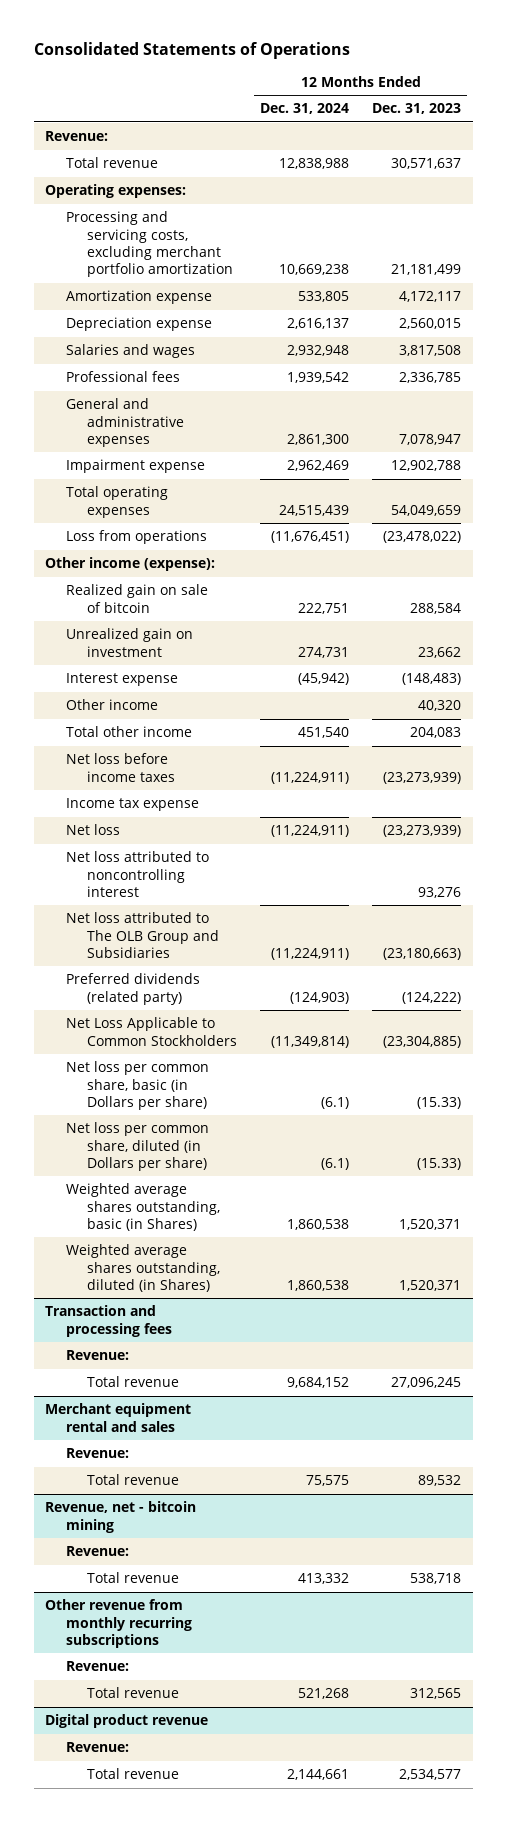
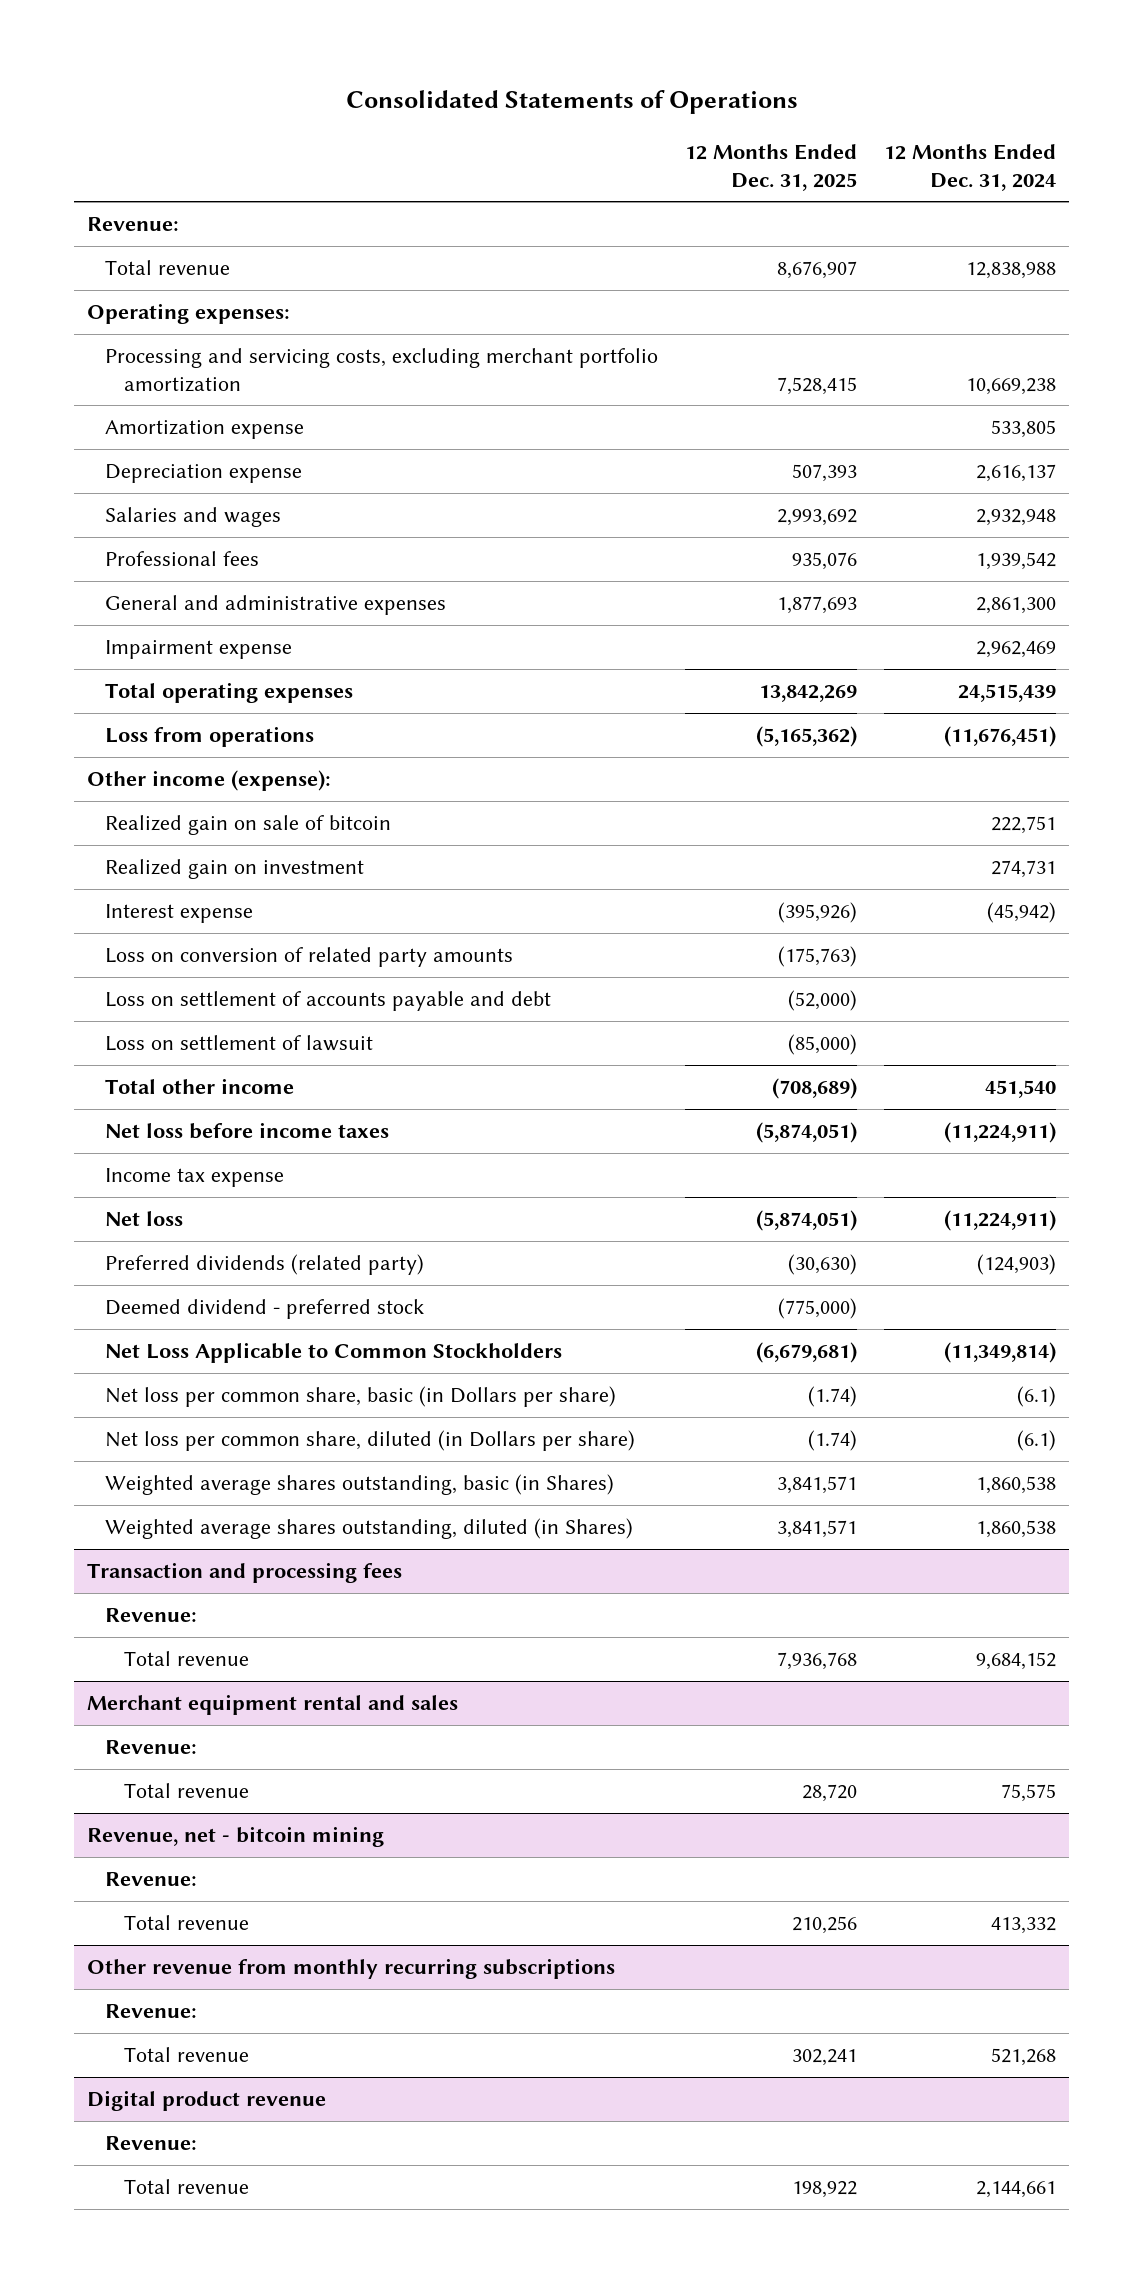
[372,103,462,115] Dec. 31, 2023 -> none
none -> [685,144,858,191] 12 Months Ended Dec. 31, 2025
[65,628,193,657] Unrealized gain on investment -> [105,858,365,879] Realized gain on investment
[65,699,158,711] Other income -> none
none -> [105,946,514,967] Loss on conversion of related party amounts
none -> [105,990,552,1011] Loss on settlement of accounts payable and debt
none -> [105,1034,374,1051] Loss on settlement of lawsuit
[65,851,209,897] Net loss attributed to noncontrolling interest -> none
[65,912,219,958] Net loss attributed to The OLB Group and Subsidiaries -> none
none -> [105,1298,425,1319] Deemed dividend - preferred stock

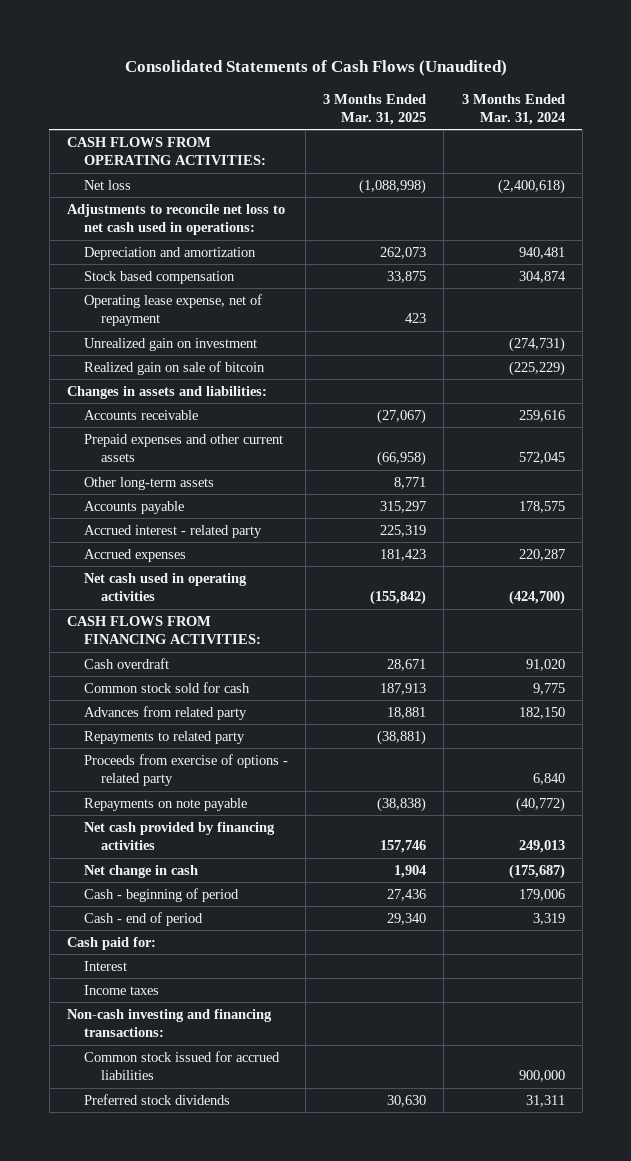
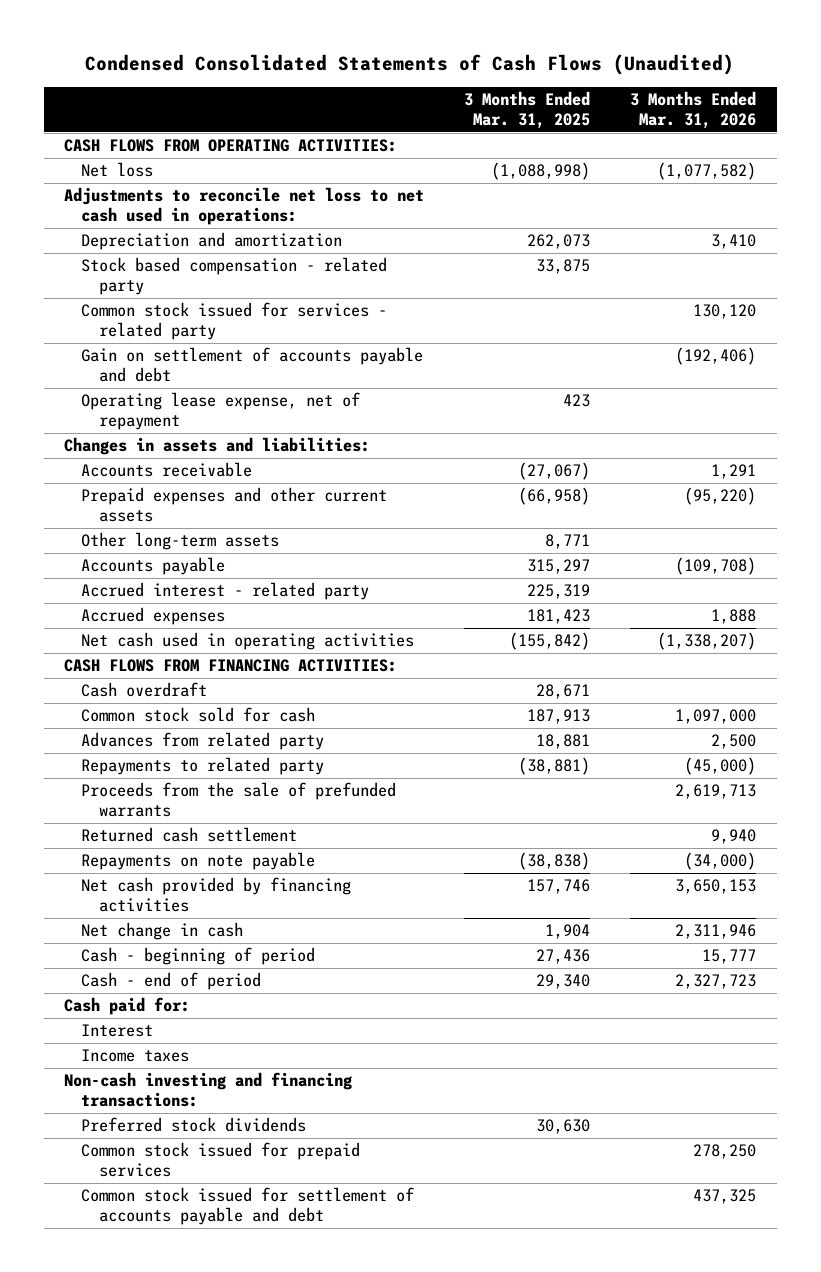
[124,59,507,76] Consolidated Statements of Cash Flows (Unaudited) -> [85,54,735,76] Condensed Consolidated Statements of Cash Flows (Unaudited)
[461,93,565,126] 3 Months Ended Mar. 31, 2024 -> none
none -> [630,91,757,129] 3 Months Ended Mar. 31, 2026
[83,270,235,284] Stock based compensation -> [81,257,388,296] Stock based compensation - related party
none -> [81,302,388,341] Common stock issued for services - related party
none -> [81,347,424,383] Gain on settlement of accounts payable and debt
[83,337,257,351] Unrealized gain on investment -> none
[83,360,265,375] Realized gain on sale of bitcoin -> none
[83,753,288,787] Proceeds from exercise of options - related party -> [81,782,397,818] Proceeds from the sale of prefunded warrants
none -> [81,827,298,843] Returned cash settlement
[83,1050,280,1081] Common stock issued for accrued liabilities -> none
none -> [81,1142,361,1178] Common stock issued for prepaid services
none -> [81,1187,415,1226] Common stock issued for settlement of accounts payable and debt

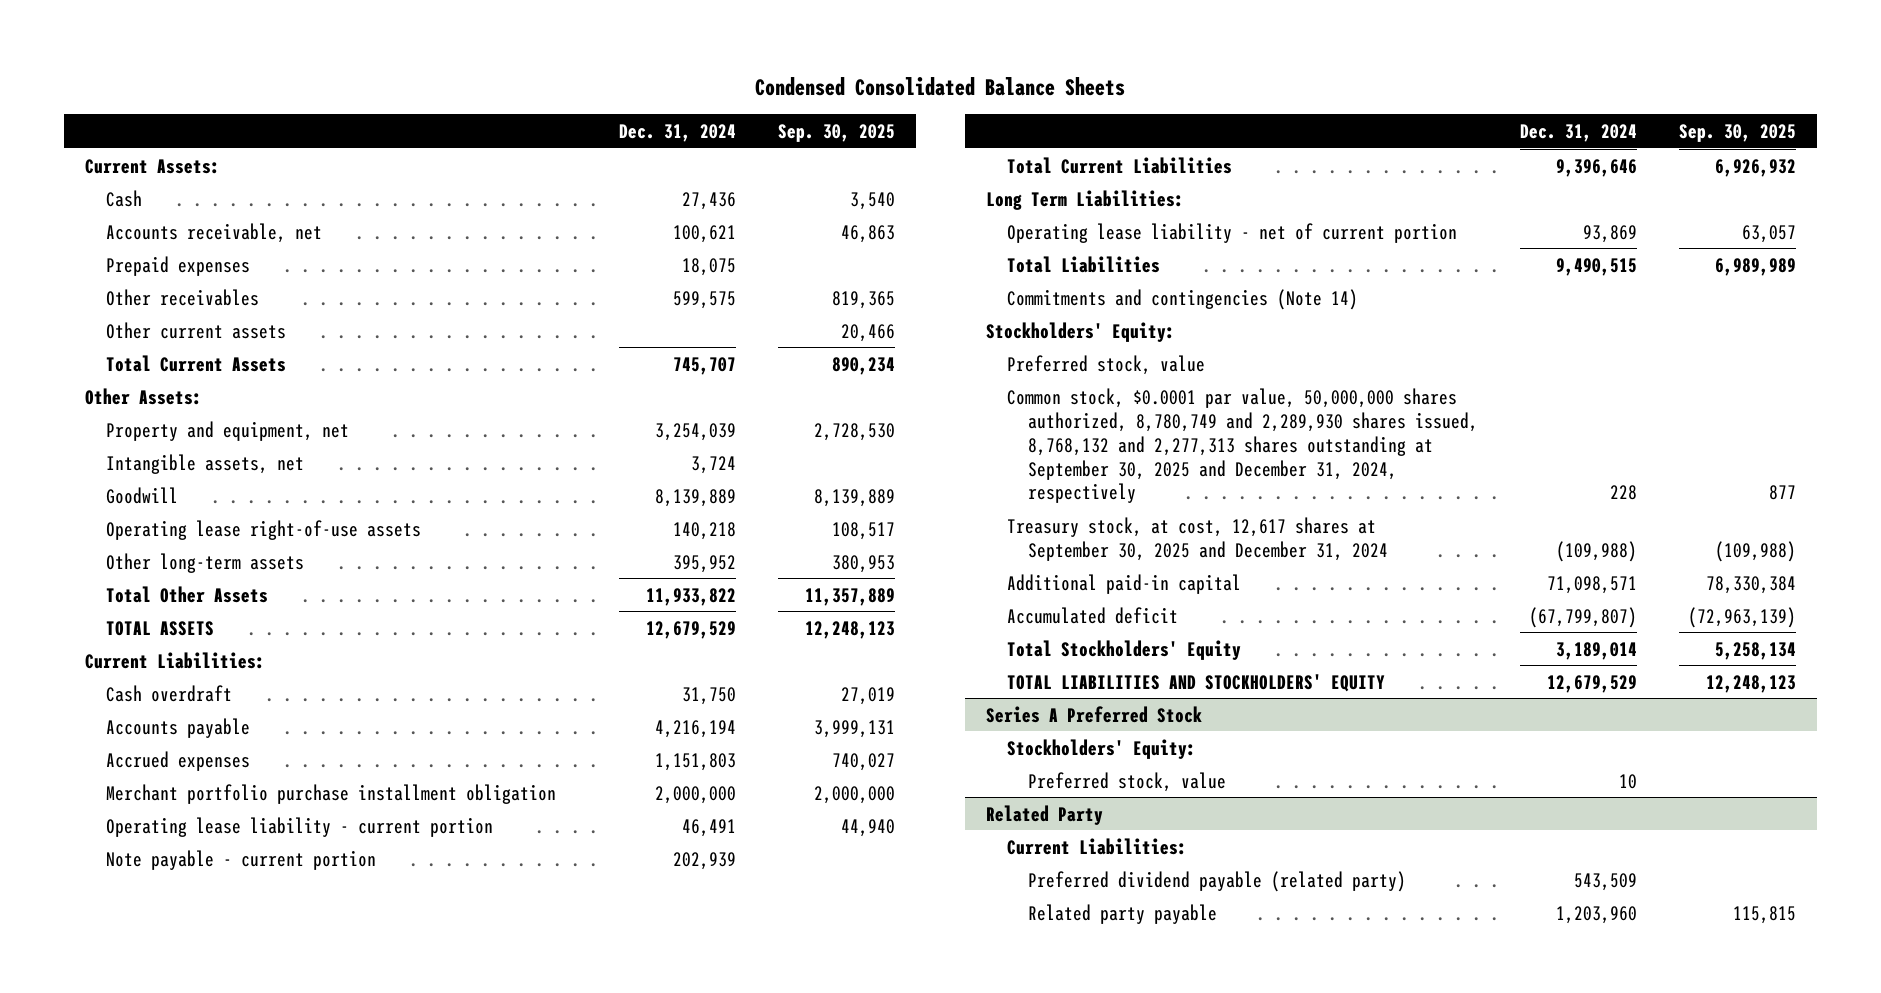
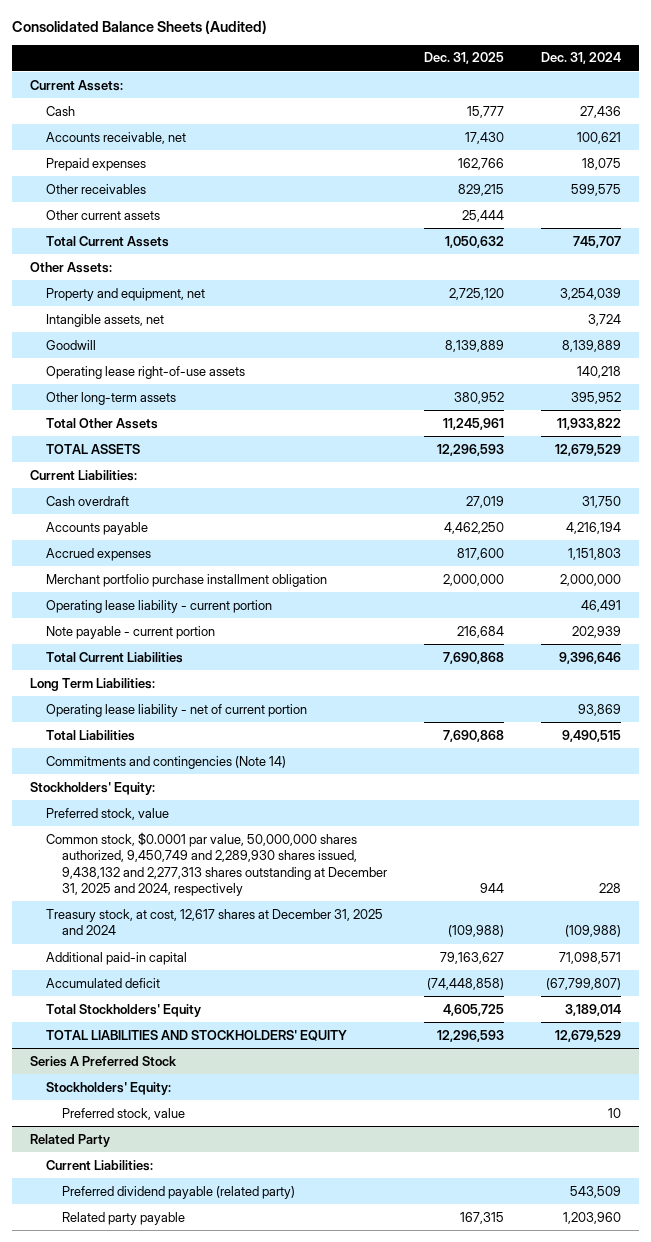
[755,76,1126,96] Condensed Consolidated Balance Sheets -> [11,19,267,34] Consolidated Balance Sheets (Audited)
[777,124,895,143] Sep. 30, 2025 -> none
none -> [423,52,504,65] Dec. 31, 2025
[1007,387,1479,504] Common stock, $0.0001 par value, 50,000,000 shares authorized, 8,780,749 and 2,289,930 shares issued, 8,768,132 and 2,277,313 shares outstanding at September 30, 2025 and December 31, 2024, respectively -> [46,831,387,897] Common stock, $0.0001 par value, 50,000,000 shares authorized, 9,450,749 and 2,289,930 shares issued, 9,438,132 and 2,277,313 shares outstanding at December 31, 2025 and 2024, respectively
[1007,516,1389,561] Treasury stock, at cost, 12,617 shares at September 30, 2025 and December 31, 2024 -> [46,908,384,936] Treasury stock, at cost, 12,617 shares at December 31, 2025 and 2024

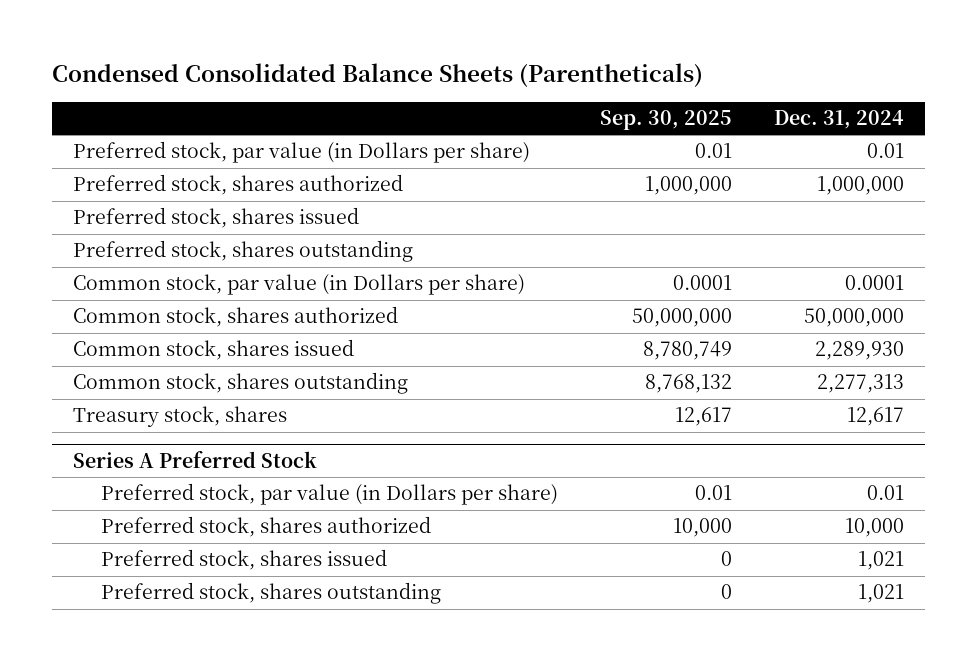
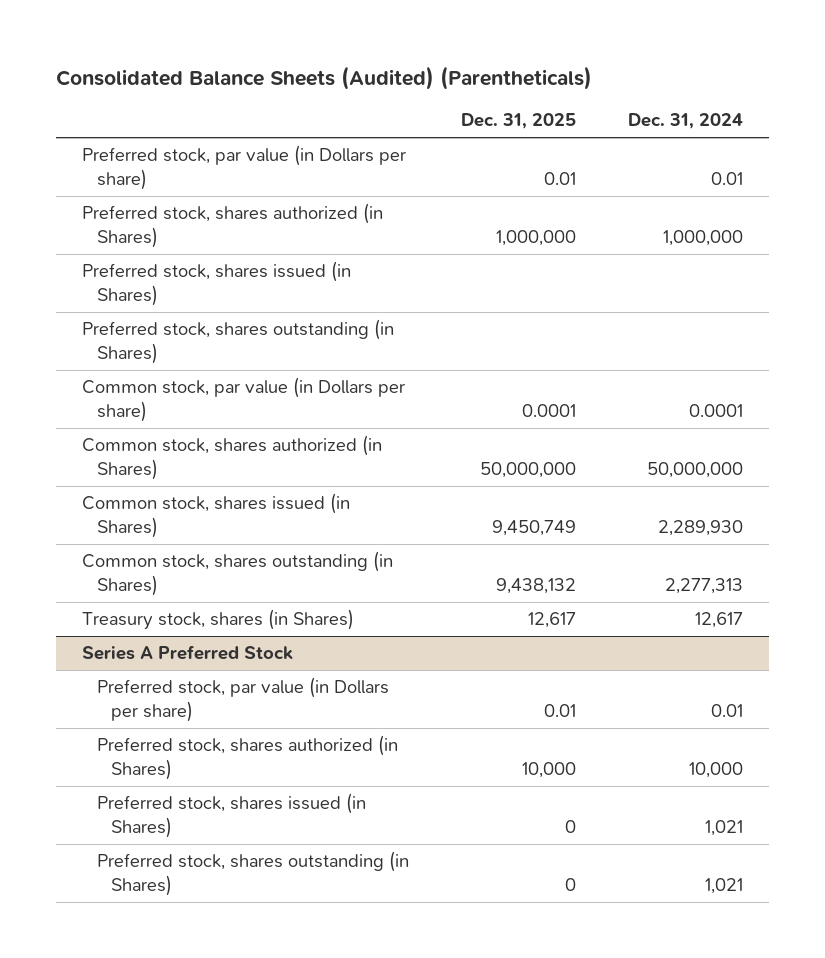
[51,63,703,88] Condensed Consolidated Balance Sheets (Parentheticals) -> [55,65,592,90] Consolidated Balance Sheets (Audited) (Parentheticals)
[599,110,732,131] Sep. 30, 2025 -> none
none -> [460,113,576,130] Dec. 31, 2025
[72,174,403,196] Preferred stock, shares authorized -> [82,203,384,248] Preferred stock, shares authorized (in Shares)
[72,207,359,229] Preferred stock, shares issued -> [82,261,352,306] Preferred stock, shares issued (in Shares)
[72,240,413,263] Preferred stock, shares outstanding -> [82,319,395,364] Preferred stock, shares outstanding (in Shares)
[72,306,398,328] Common stock, shares authorized -> [82,435,383,480] Common stock, shares authorized (in Shares)
[72,339,354,361] Common stock, shares issued -> [82,493,351,538] Common stock, shares issued (in Shares)
[72,372,408,395] Common stock, shares outstanding -> [82,551,394,596] Common stock, shares outstanding (in Shares)
[72,406,287,428] Treasury stock, shares -> [82,609,355,631] Treasury stock, shares (in Shares)
[100,516,431,538] Preferred stock, shares authorized -> [96,735,398,780] Preferred stock, shares authorized (in Shares)
[100,549,387,571] Preferred stock, shares issued -> [96,793,366,838] Preferred stock, shares issued (in Shares)
[100,582,441,605] Preferred stock, shares outstanding -> [96,851,409,896] Preferred stock, shares outstanding (in Shares)

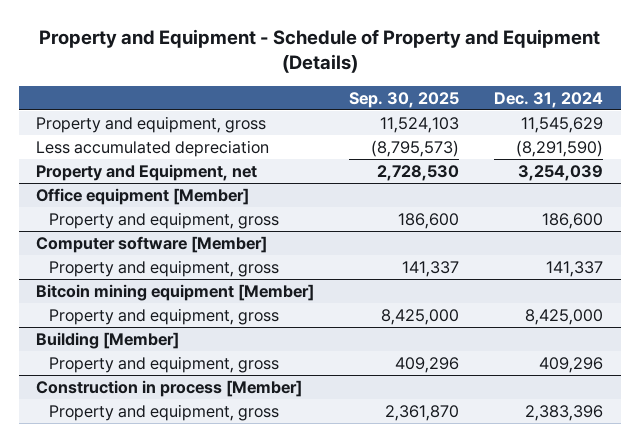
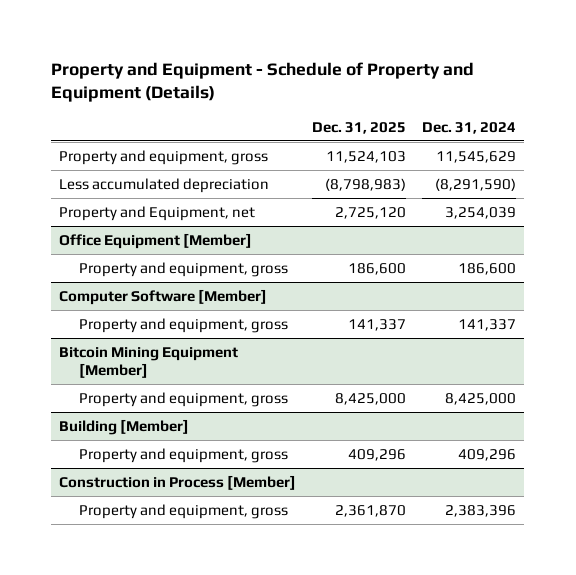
[349,91,460,108] Sep. 30, 2025 -> none
none -> [312,121,407,134] Dec. 31, 2025
[36,187,250,205] Office equipment [Member] -> [59,232,253,249] Office Equipment [Member]
[36,235,268,253] Computer software [Member] -> [59,288,268,305] Computer Software [Member]
[36,283,315,301] Bitcoin mining equipment [Member] -> [59,346,239,379] Bitcoin Mining Equipment [Member]
[36,379,303,397] Construction in process [Member] -> [59,474,297,490] Construction in Process [Member]

